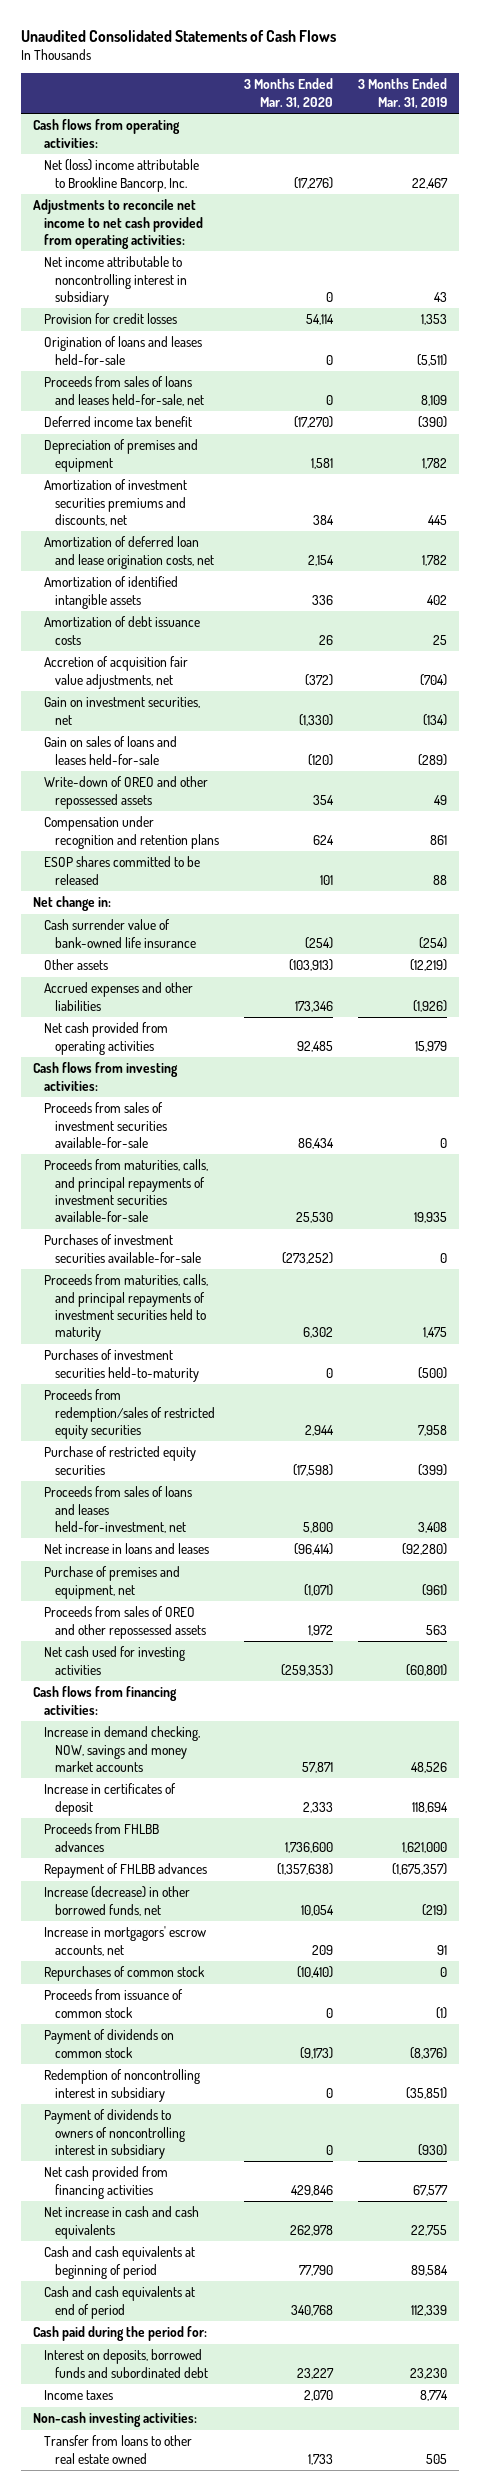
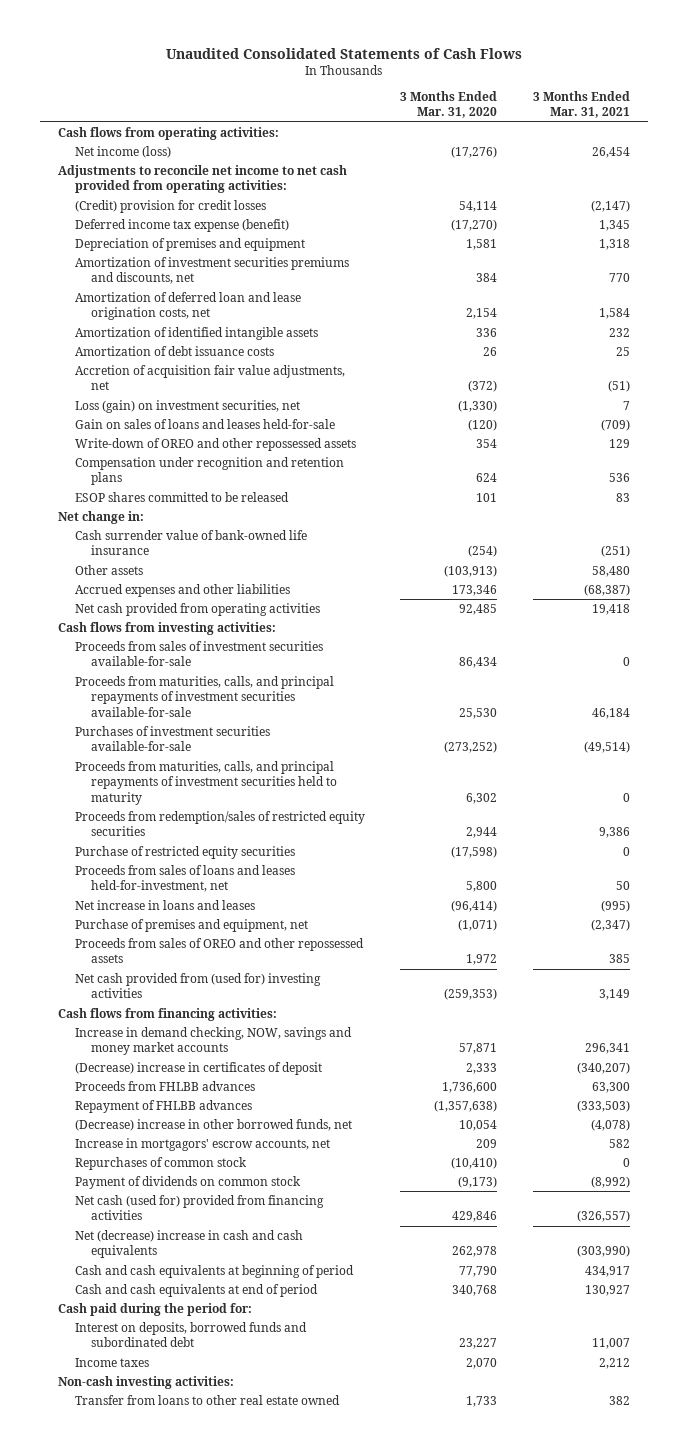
[357,78,447,109] 3 Months Ended Mar. 31, 2019 -> none
none -> [533,91,631,119] 3 Months Ended Mar. 31, 2021
[44,159,200,192] Net (loss) income attributable to Brookline Bancorp, Inc. -> [74,146,171,159] Net income (loss)
[44,256,188,307] Net income attributable to noncontrolling interest in subsidiary -> none
[44,336,203,365] Origination of loans and leases held-for-sale -> none
[44,376,205,406] Proceeds from sales of loans and leases held-for-sale, net -> none
[44,313,178,325] Provision for credit losses -> [74,200,266,214] (Credit) provision for credit losses
[44,416,193,428] Deferred income tax benefit -> [74,219,289,233] Deferred income tax expense (benefit)
[44,697,201,725] Gain on investment securities, net -> [74,400,300,414] Loss (gain) on investment securities, net
[44,1349,200,1382] Purchases of investment securities held-to-maturity -> none
[44,1646,186,1675] Net cash used for investing activities -> [74,973,321,999] Net cash provided from (used for) investing activities
[44,1783,177,1816] Increase in certificates of deposit -> [74,1062,322,1076] (Decrease) increase in certificates of deposit
[44,1886,191,1916] Increase (decrease) in other borrowed funds, net -> [74,1119,352,1132] (Decrease) increase in other borrowed funds, net
[44,1989,184,2018] Proceeds from issuance of common stock -> none
[44,2069,201,2102] Redemption of noncontrolling interest in subsidiary -> none
[44,2109,186,2160] Payment of dividends to owners of noncontrolling interest in subsidiary -> none
[44,2166,169,2199] Net cash provided from financing activities -> [74,1195,324,1221] Net cash (used for) provided from financing activities
[44,2206,200,2239] Net increase in cash and cash equivalents -> [74,1230,303,1259] Net (decrease) increase in cash and cash equivalents

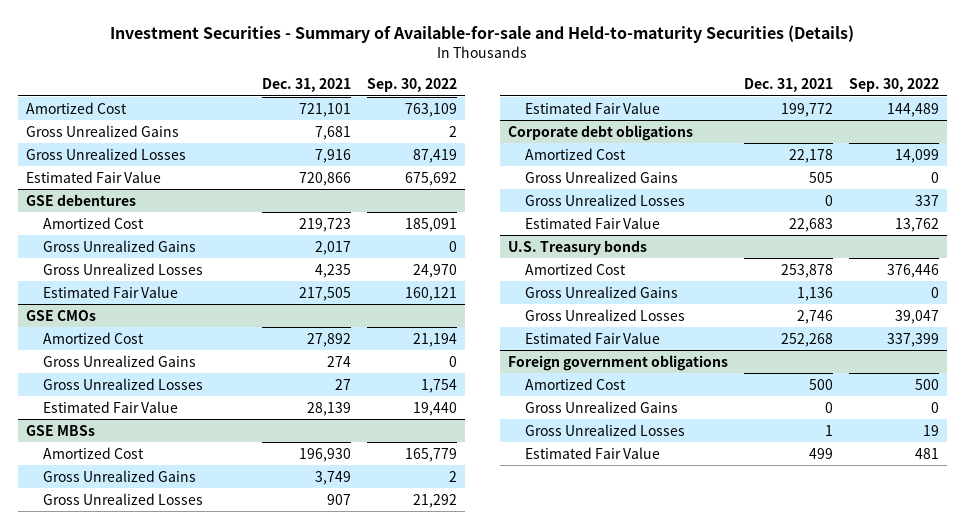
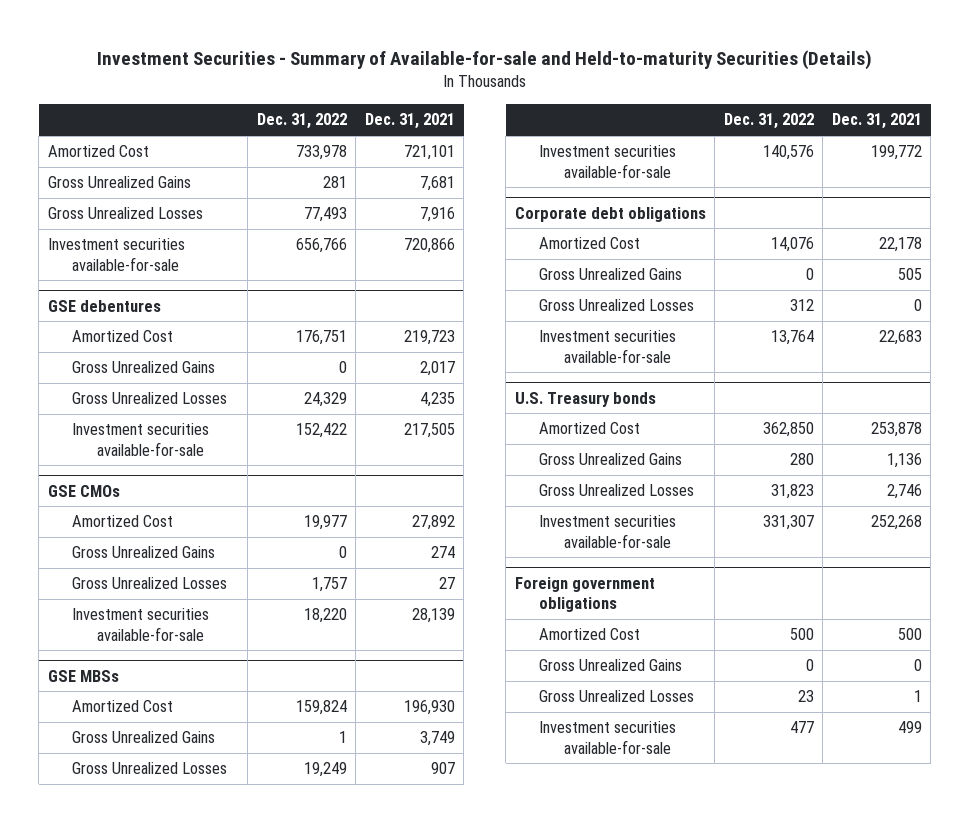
[366,77,457,92] Sep. 30, 2022 -> none
none -> [256,113,347,130] Dec. 31, 2022
[25,170,161,183] Estimated Fair Value -> [47,238,185,271] Investment securities available-for-sale
[42,285,178,298] Estimated Fair Value -> [72,423,210,456] Investment securities available-for-sale
[42,400,178,413] Estimated Fair Value -> [72,608,210,641] Investment securities available-for-sale
[524,101,660,114] Estimated Fair Value -> [539,145,677,178] Investment securities available-for-sale
[524,216,660,229] Estimated Fair Value -> [539,330,677,363] Investment securities available-for-sale
[524,331,660,344] Estimated Fair Value -> [539,515,677,548] Investment securities available-for-sale
[524,446,660,459] Estimated Fair Value -> [539,721,677,754] Investment securities available-for-sale

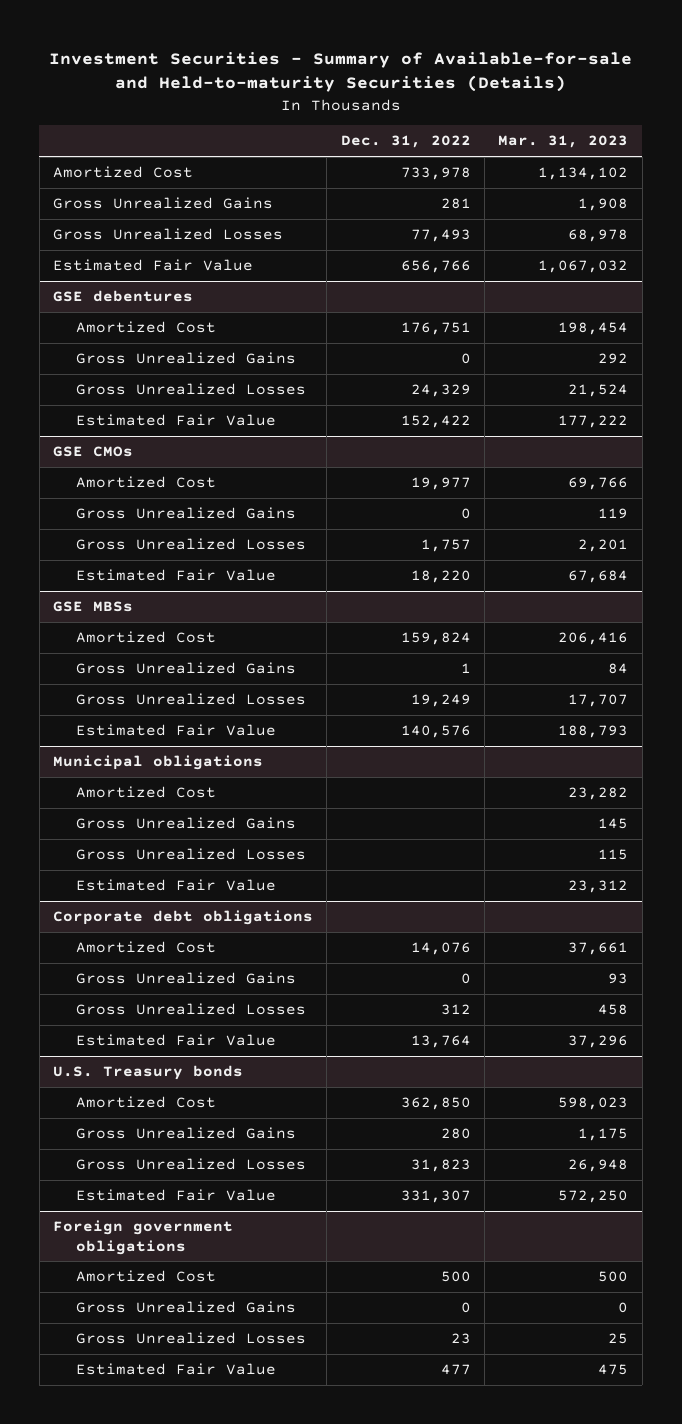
[364,113,455,130] Dec. 31, 2021 -> none
none -> [498,135,629,149] Mar. 31, 2023
[47,238,185,271] Investment securities available-for-sale -> [53,259,254,272] Estimated Fair Value
[72,423,210,456] Investment securities available-for-sale -> [75,414,276,427] Estimated Fair Value
[72,608,210,641] Investment securities available-for-sale -> [75,569,276,582] Estimated Fair Value
[539,145,677,178] Investment securities available-for-sale -> [75,724,276,737] Estimated Fair Value
none -> [53,755,264,771] Municipal obligations
none -> [75,786,216,799] Amortized Cost
none -> [75,817,296,830] Gross Unrealized Gains
none -> [75,848,306,861] Gross Unrealized Losses
none -> [75,879,276,892] Estimated Fair Value
[539,330,677,363] Investment securities available-for-sale -> [75,1034,276,1047] Estimated Fair Value
[539,515,677,548] Investment securities available-for-sale -> [75,1189,276,1202] Estimated Fair Value
[539,721,677,754] Investment securities available-for-sale -> [75,1363,276,1376] Estimated Fair Value

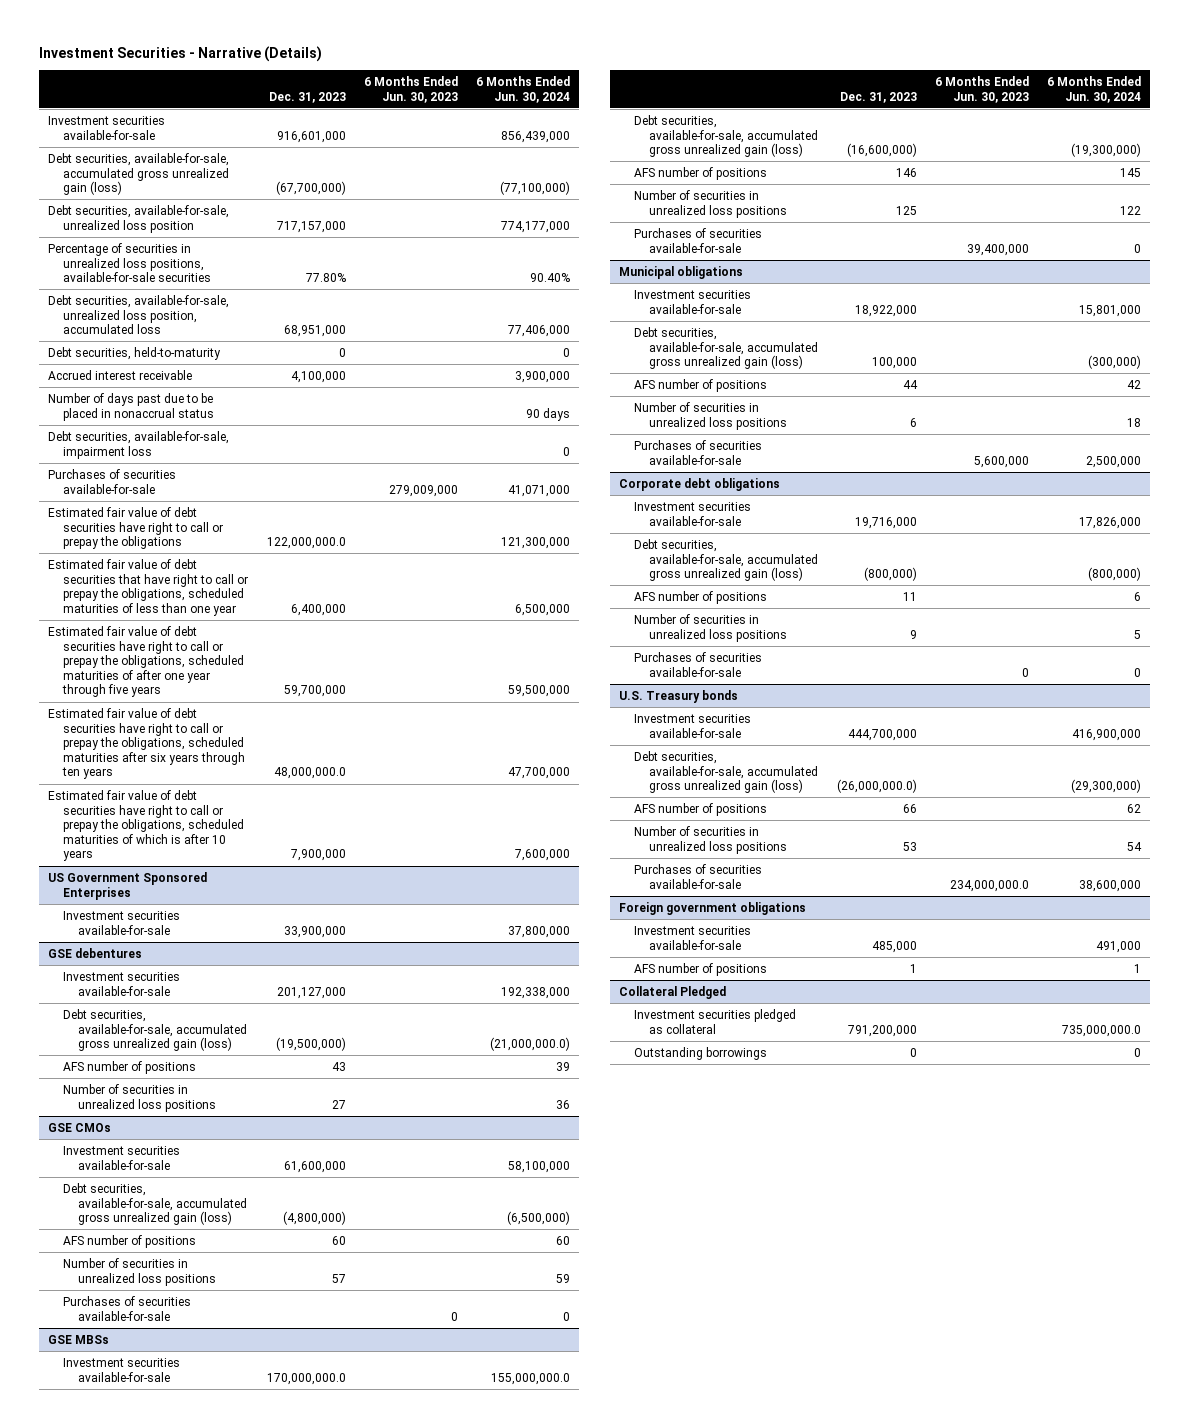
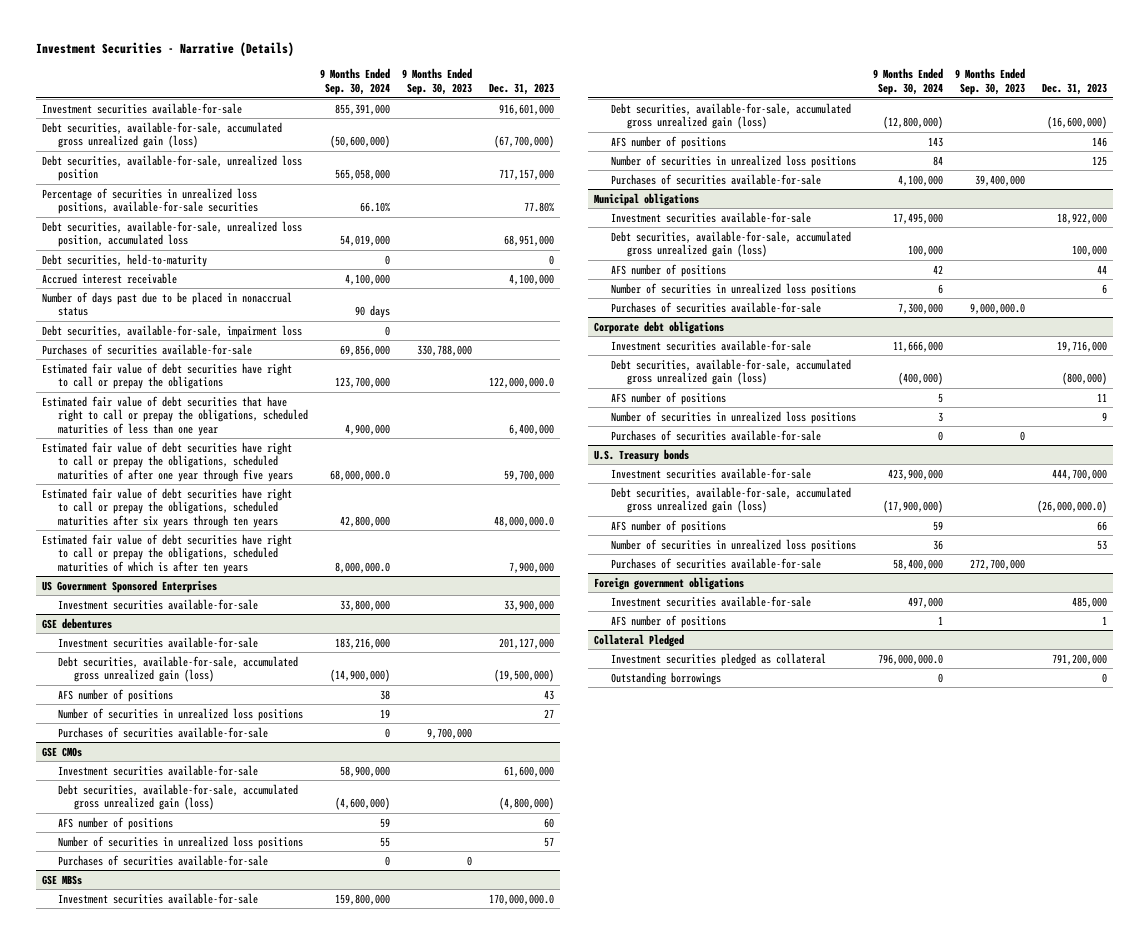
[364,75,459,103] 6 Months Ended Jun. 30, 2023 -> none
[476,75,571,103] 6 Months Ended Jun. 30, 2024 -> none
none -> [319,68,390,96] 9 Months Ended Sep. 30, 2024
none -> [401,68,472,96] 9 Months Ended Sep. 30, 2023
[47,789,244,862] Estimated fair value of debt securities have right to call or prepay the obligations, scheduled maturities of which is after 10 years -> [41,533,292,574] Estimated fair value of debt securities have right to call or prepay the obligations, scheduled maturities of which is after ten years
none -> [57,726,268,738] Purchases of securities available-for-sale

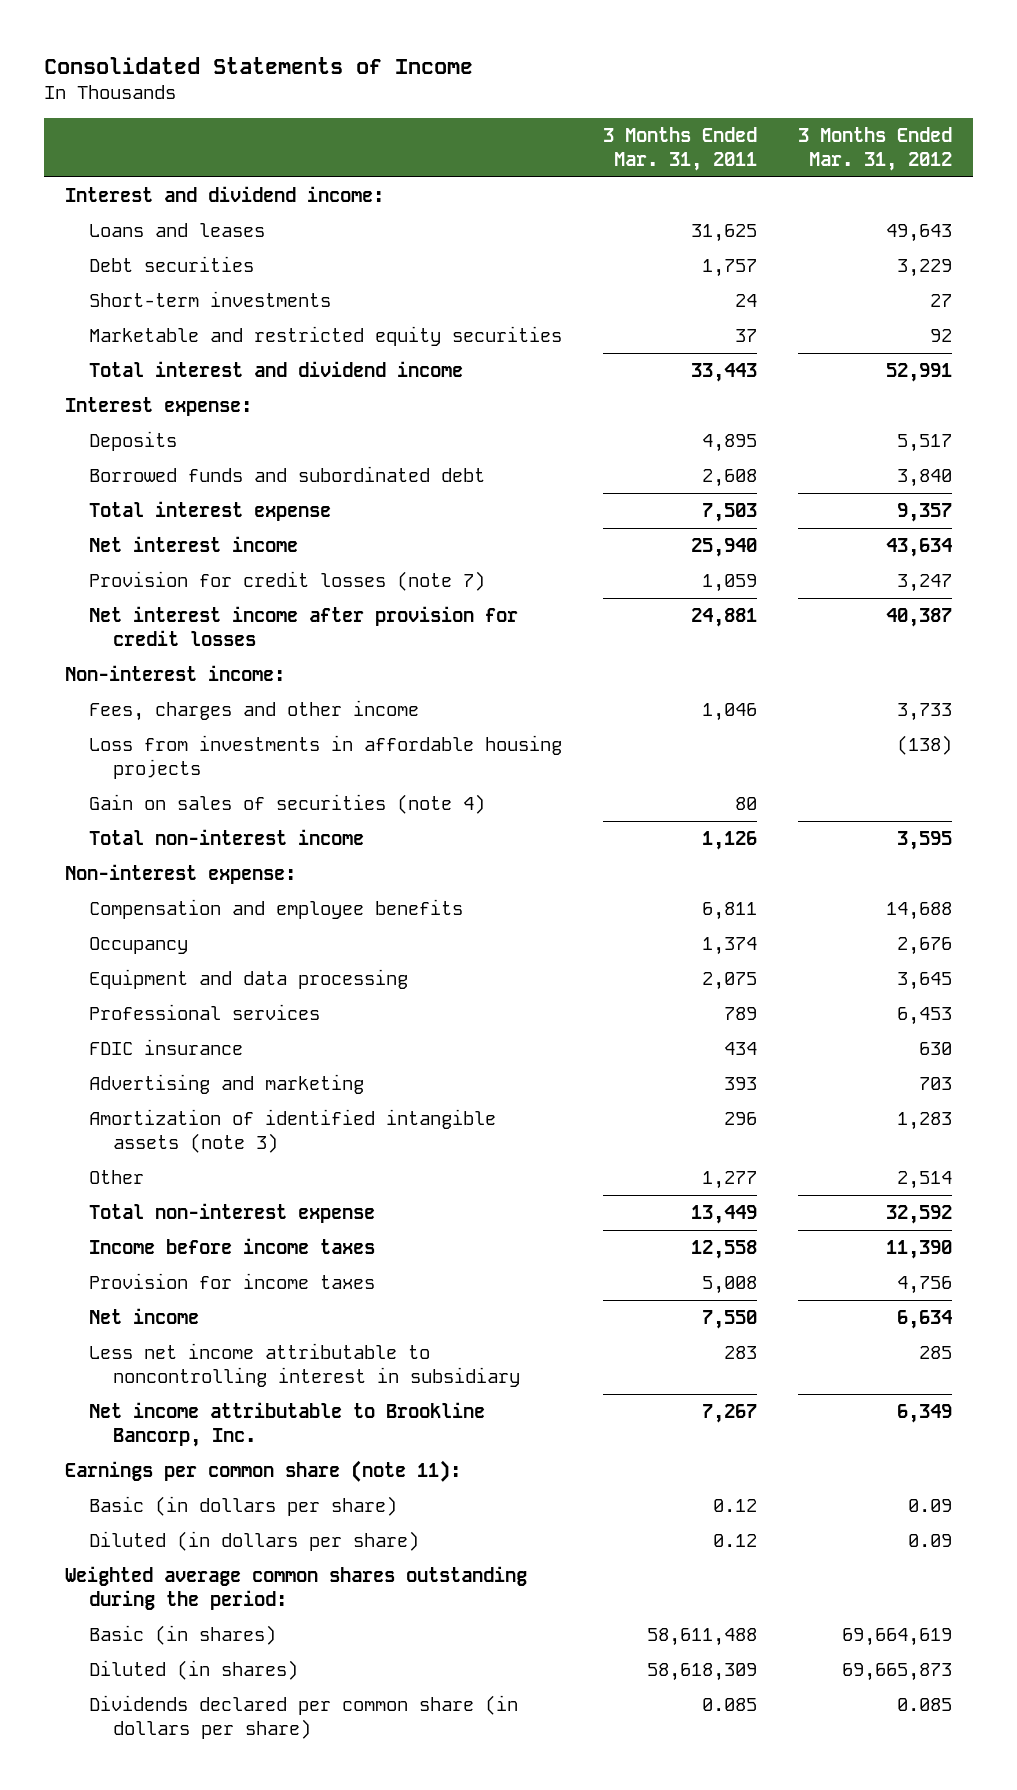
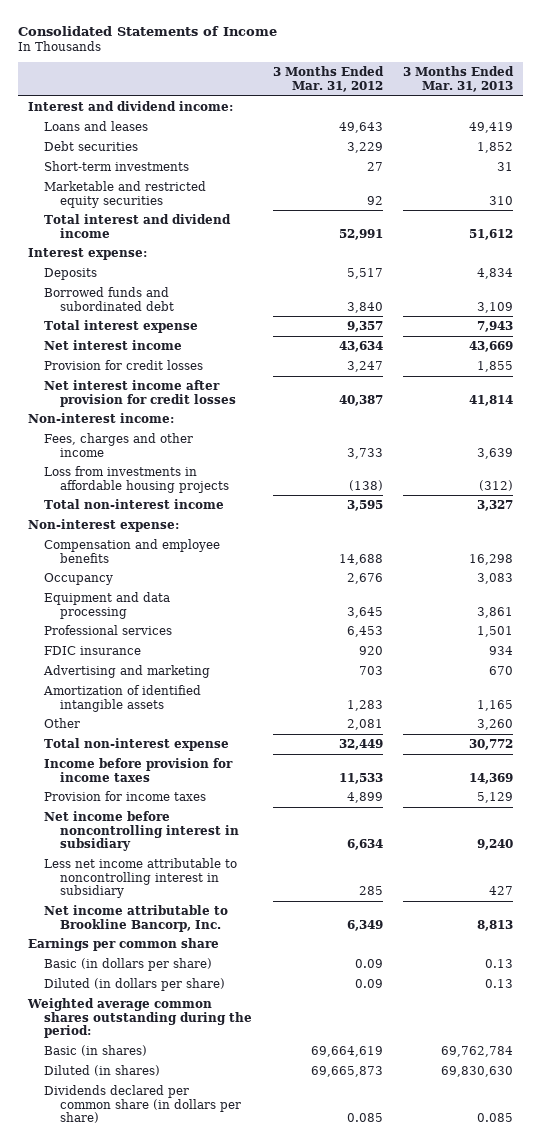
[603,126,758,172] 3 Months Ended Mar. 31, 2011 -> none
none -> [402,66,514,92] 3 Months Ended Mar. 31, 2013
[88,571,485,592] Provision for credit losses (note 7) -> [44,359,204,370] Provision for credit losses
[88,794,485,815] Gain on sales of securities (note 4) -> none
[919,1042,953,1056] 630 -> [358,645,383,655] 920
[88,1109,496,1154] Amortization of identified intangible assets (note 3) -> [43,684,202,712] Amortization of identified intangible assets
[897,1171,953,1190] 2,514 -> [346,718,383,730] 2,081
[886,1205,953,1225] 32,592 -> [338,738,383,750] 32,449
[88,1238,375,1255] Income before income taxes -> [44,757,234,782] Income before provision for income taxes
[886,1240,953,1260] 11,390 -> [338,772,383,784] 11,533
[897,1276,953,1295] 4,756 -> [346,791,383,803] 4,899
[88,1308,199,1325] Net income -> [44,810,240,852] Net income before noncontrolling interest in subsidiary
[65,1460,462,1483] Earnings per common share (note 11): -> [28,937,220,951] Earnings per common share

